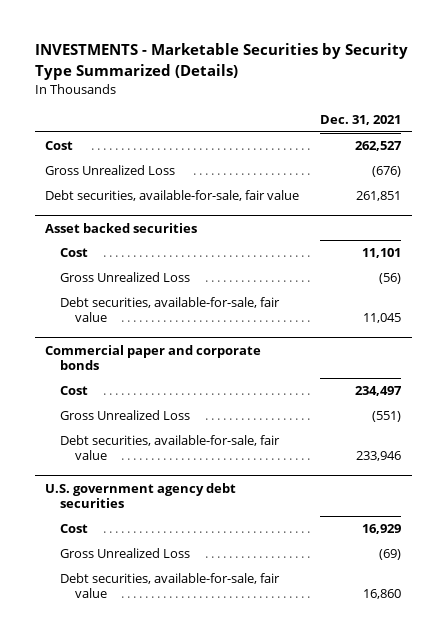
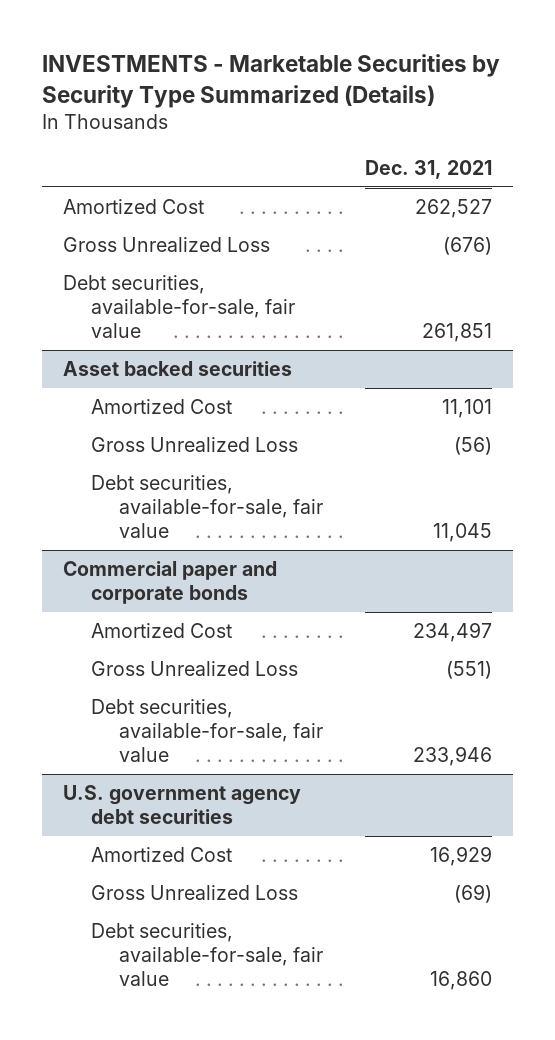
[45,140,74,150] Cost -> [62,199,204,215] Amortized Cost
[59,247,88,257] Cost -> [91,399,233,415] Amortized Cost
[59,385,88,395] Cost -> [91,623,233,639] Amortized Cost
[59,523,88,533] Cost -> [91,847,233,863] Amortized Cost

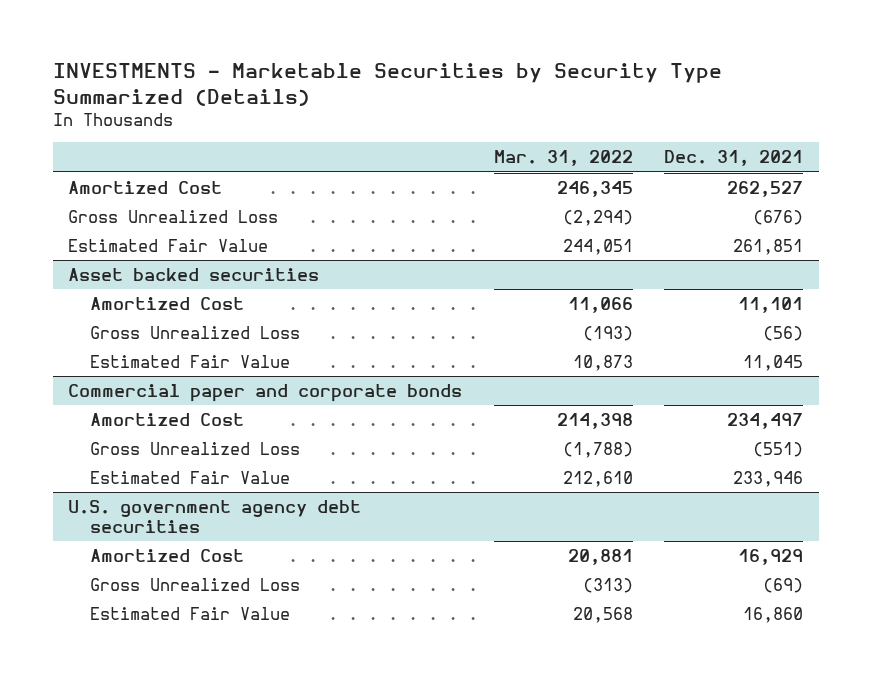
none -> [493,150,633,167] Mar. 31, 2022
[62,275,296,339] Debt securities, available-for-sale, fair value -> [68,238,269,252] Estimated Fair Value
[91,475,324,539] Debt securities, available-for-sale, fair value -> [89,354,290,368] Estimated Fair Value
[91,699,324,763] Debt securities, available-for-sale, fair value -> [89,470,290,484] Estimated Fair Value
[91,923,324,987] Debt securities, available-for-sale, fair value -> [89,606,290,620] Estimated Fair Value

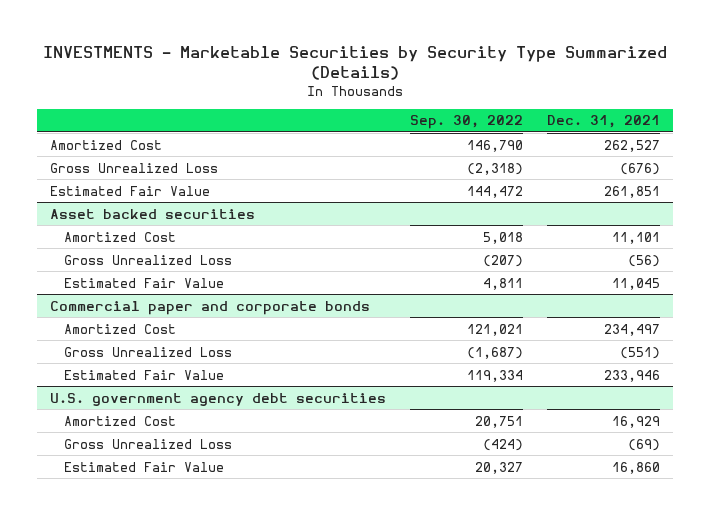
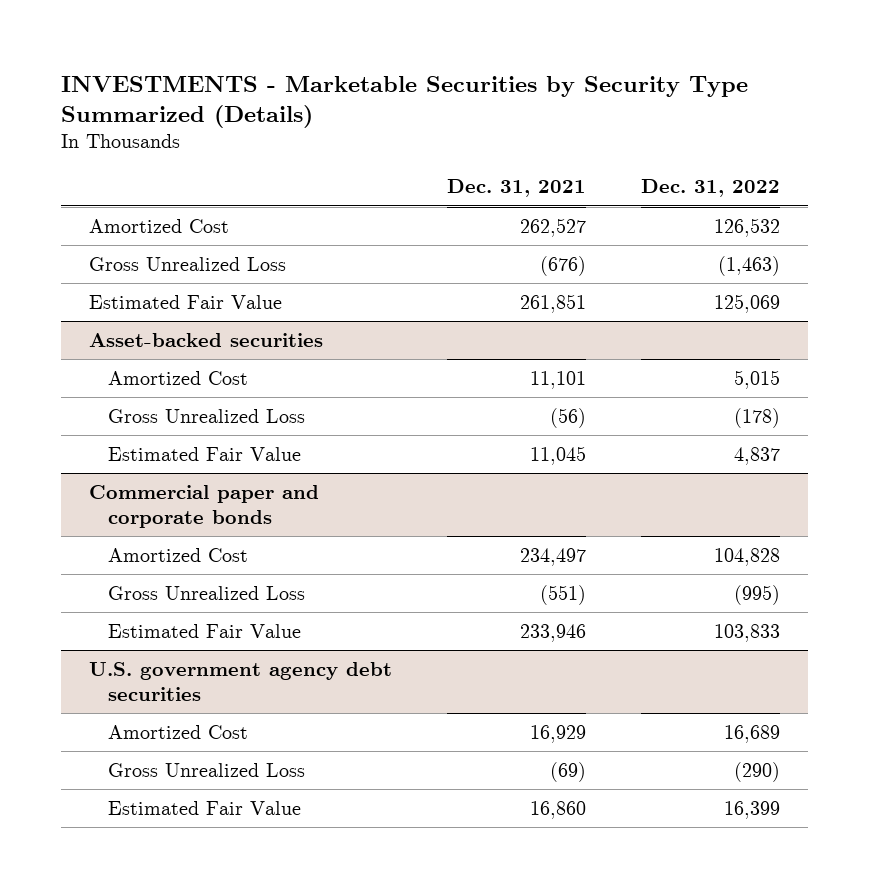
[409,115,523,130] Sep. 30, 2022 -> none
none -> [641,179,781,198] Dec. 31, 2022
[49,208,255,219] Asset backed securities -> [89,332,324,347] Asset-backed securities

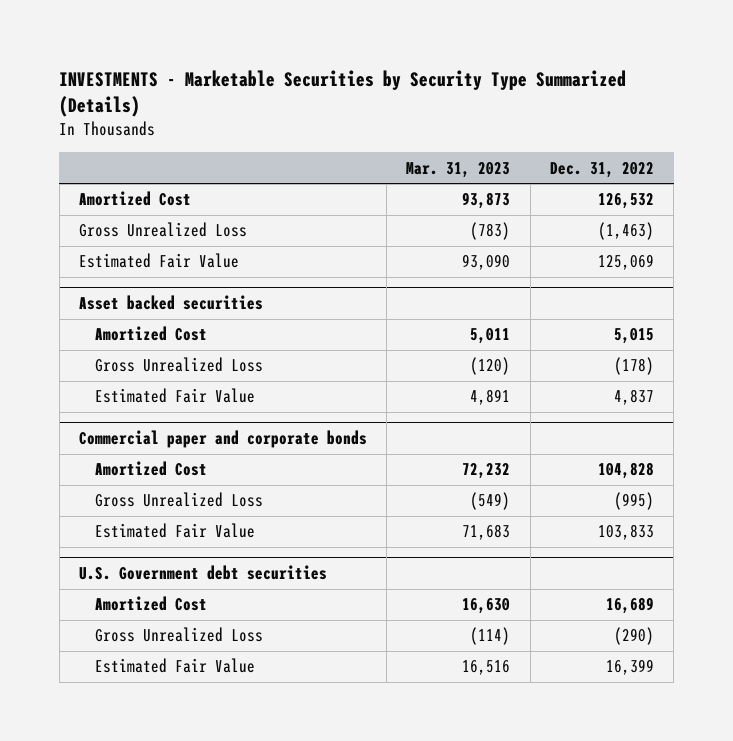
[447,179,587,198] Dec. 31, 2021 -> none
none -> [406,161,511,178] Mar. 31, 2023
[89,332,324,347] Asset-backed securities -> [78,295,263,311] Asset backed securities
[89,661,393,701] U.S. government agency debt securities -> [78,565,327,581] U.S. Government debt securities

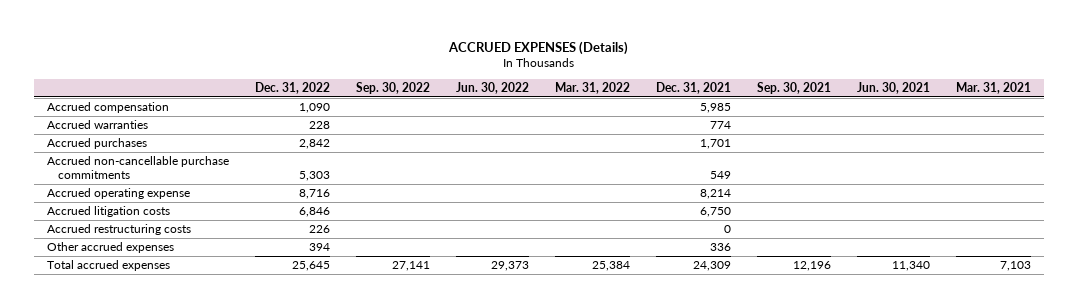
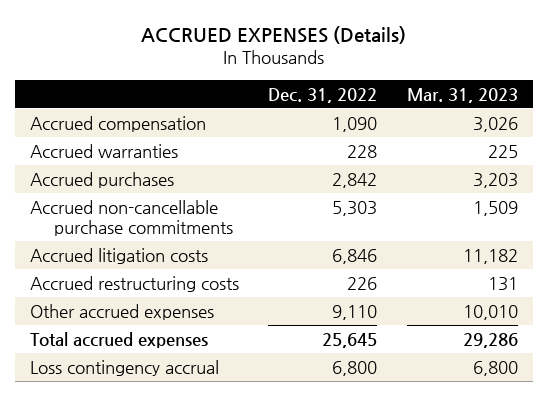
[356,81,431,94] Sep. 30, 2022 -> none
[456,81,530,94] Jun. 30, 2022 -> none
[555,81,631,94] Mar. 31, 2022 -> none
[656,81,732,94] Dec. 31, 2021 -> none
[757,81,832,94] Sep. 30, 2021 -> none
[857,81,931,94] Jun. 30, 2021 -> none
[956,81,1032,94] Mar. 31, 2021 -> none
none -> [407,87,519,103] Mar. 31, 2023
[47,188,191,200] Accrued operating expense -> none
[309,243,331,252] 394 -> [332,304,378,320] 9,110
none -> [29,359,219,376] Loss contingency accrual

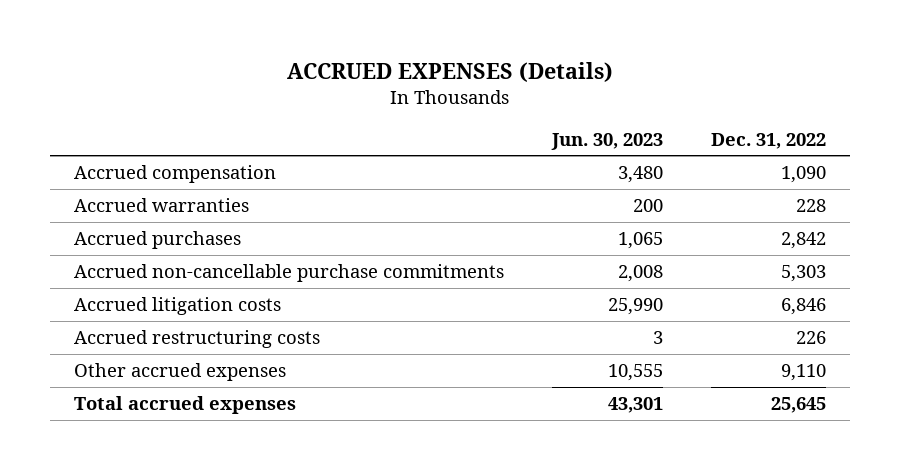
[407,87,519,103] Mar. 31, 2023 -> none
none -> [551,132,664,150] Jun. 30, 2023
[29,359,219,376] Loss contingency accrual -> none

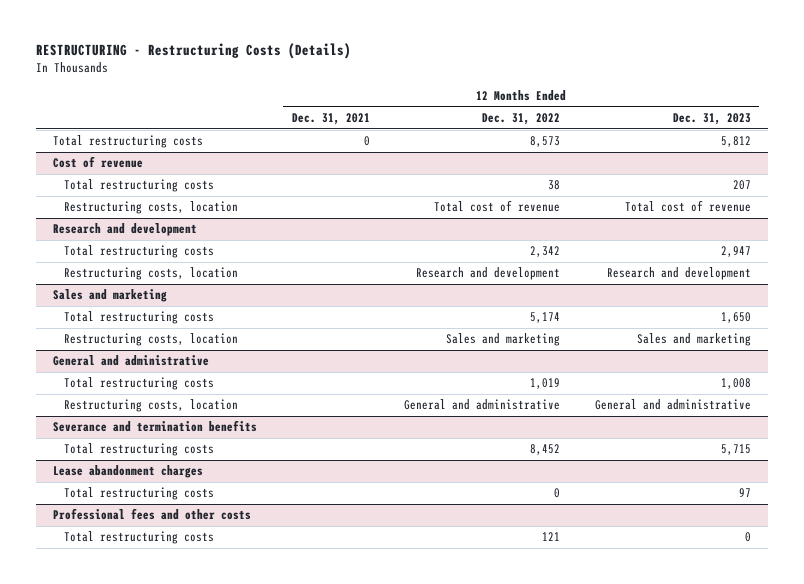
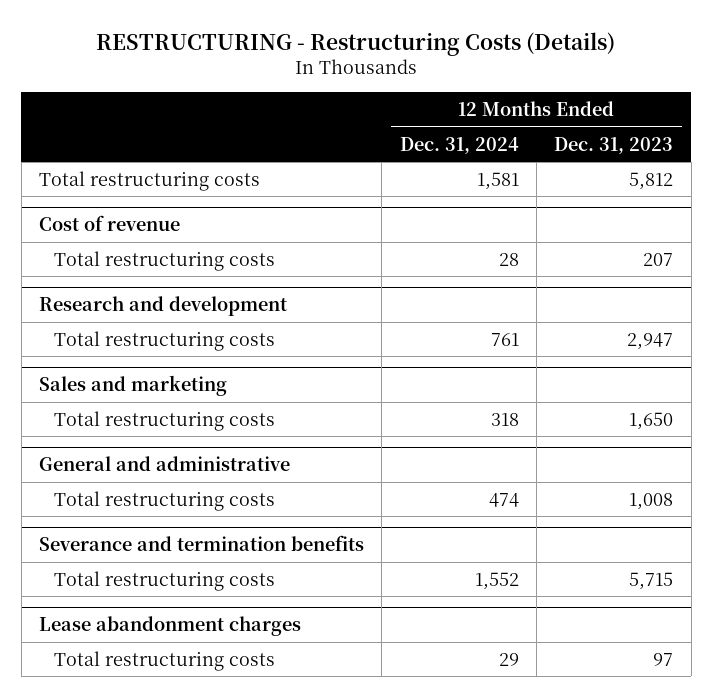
[291,113,370,126] Dec. 31, 2021 -> none
[482,113,561,126] Dec. 31, 2022 -> none
none -> [399,136,519,154] Dec. 31, 2024
[64,201,239,215] Restructuring costs, location -> none
[64,267,239,281] Restructuring costs, location -> none
[64,333,239,347] Restructuring costs, location -> none
[64,399,239,413] Restructuring costs, location -> none
[53,508,252,521] Professional fees and other costs -> none
[64,531,215,545] Total restructuring costs -> none

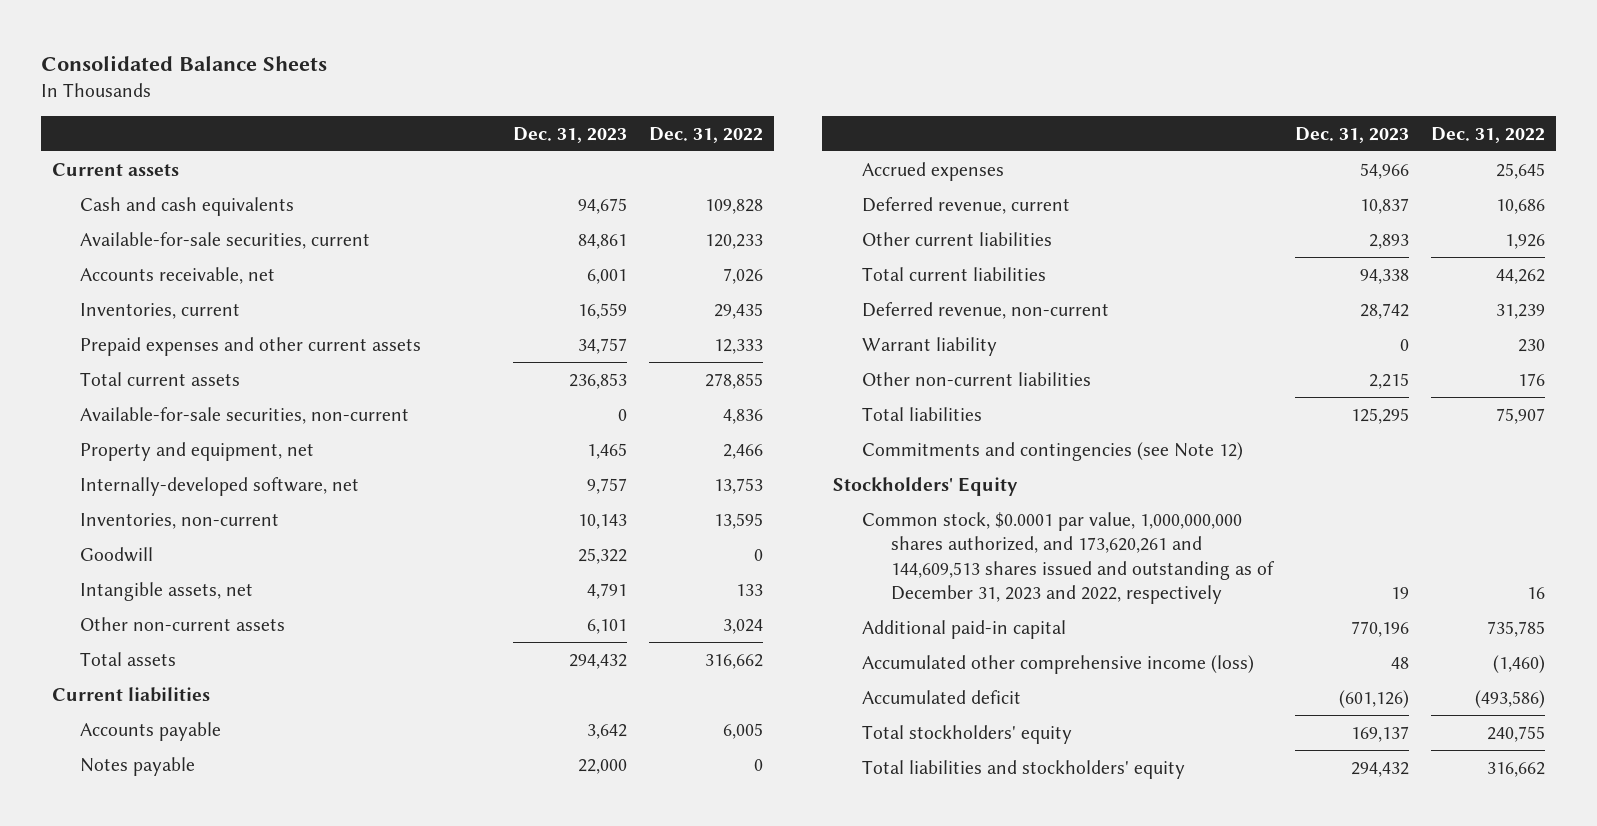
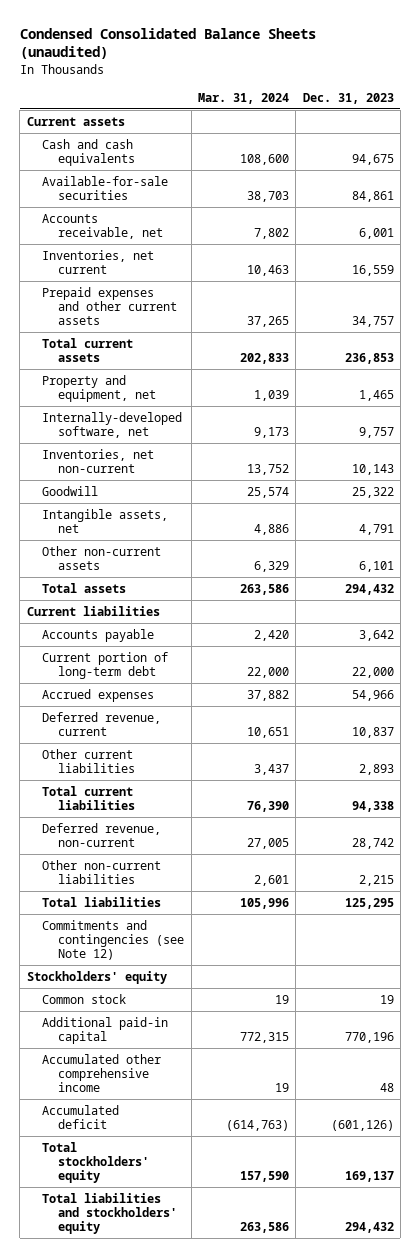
[40,54,327,71] Consolidated Balance Sheets -> [19,27,316,60] Condensed Consolidated Balance Sheets (unaudited)
[649,126,764,143] Dec. 31, 2022 -> none
none -> [197,92,289,104] Mar. 31, 2024
[80,231,371,249] Available-for-sale securities, current -> [42,175,169,201] Available-for-sale securities
[80,302,241,319] Inventories, current -> [42,249,155,275] Inventories, net current
[80,406,410,424] Available-for-sale securities, non-current -> none
[80,512,280,529] Inventories, non-current -> [42,448,155,474] Inventories, net non-current
[80,756,196,776] Notes payable -> none
none -> [42,651,169,680] Current portion of long-term debt
[862,336,998,356] Warrant liability -> none
[833,476,1019,496] Stockholders' Equity -> [26,970,167,984] Stockholders' equity
[862,511,1275,604] Common stock, $0.0001 par value, 1,000,000,000 shares authorized, and 173,620,261 and 144,609,513 shares issued and outstanding as of December 31, 2023 and 2022, respectively -> [42,993,127,1004] Common stock
[862,654,1255,674] Accumulated other comprehensive income (loss) -> [42,1053,162,1093] Accumulated other comprehensive income

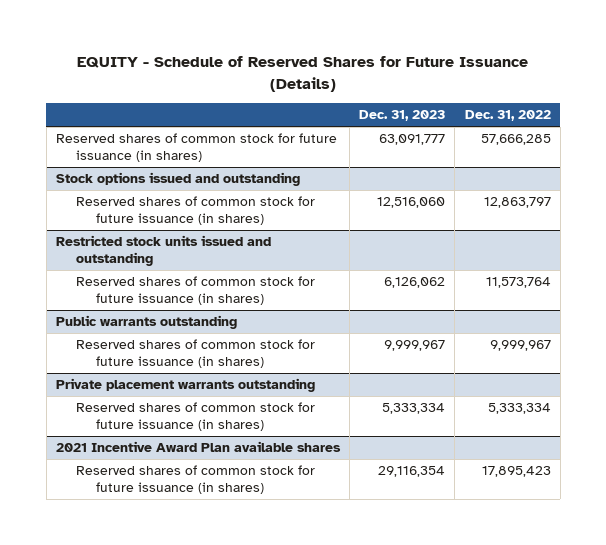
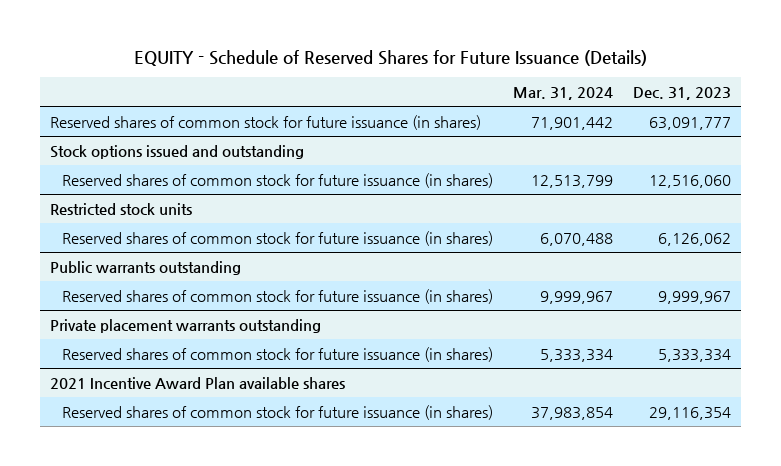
[464,110,551,122] Dec. 31, 2022 -> none
none -> [513,86,614,100] Mar. 31, 2024
[55,235,271,266] Restricted stock units issued and outstanding -> [50,202,193,215] Restricted stock units

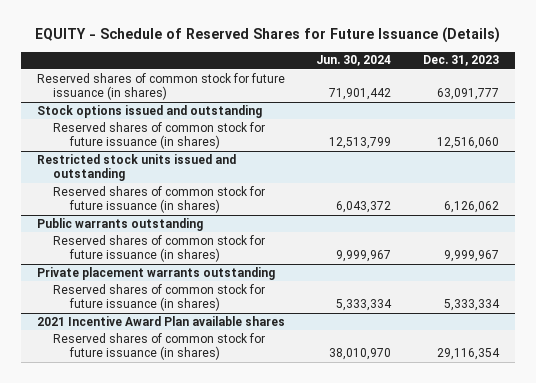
[513,86,614,100] Mar. 31, 2024 -> none
none -> [316,55,392,67] Jun. 30, 2024
[50,202,193,215] Restricted stock units -> [36,153,236,182] Restricted stock units issued and outstanding

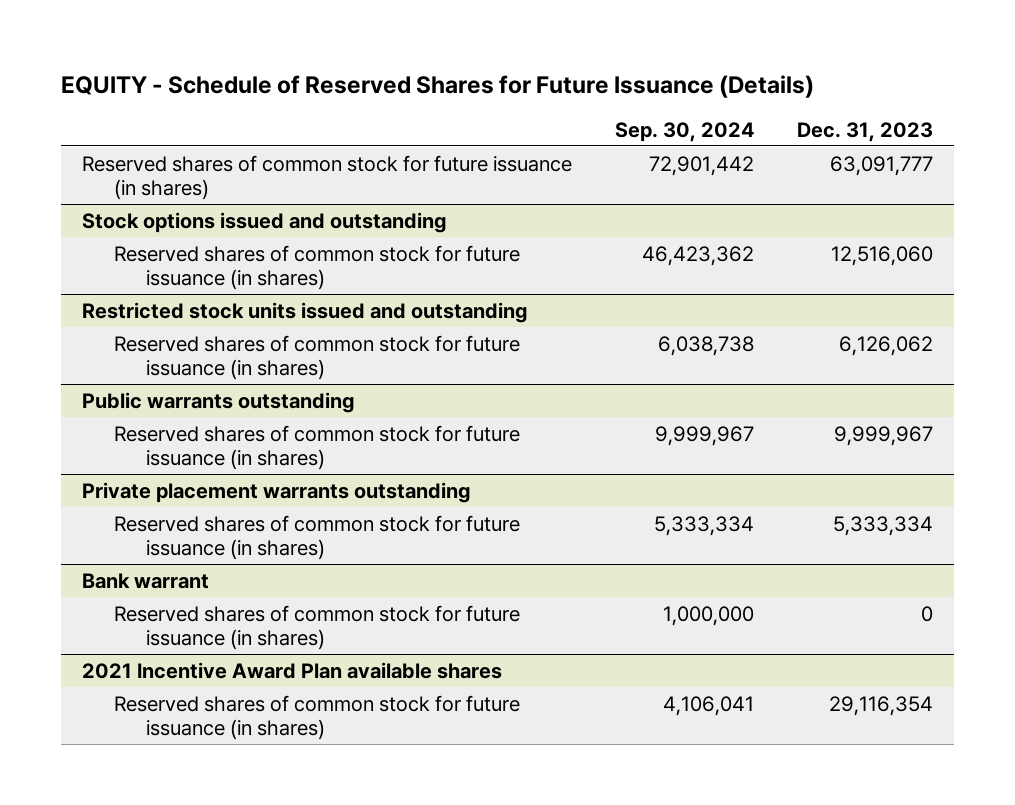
[316,55,392,67] Jun. 30, 2024 -> none
none -> [614,121,754,142] Sep. 30, 2024
none -> [82,572,210,589] Bank warrant
none -> [114,604,521,651] Reserved shares of common stock for future issuance (in shares)

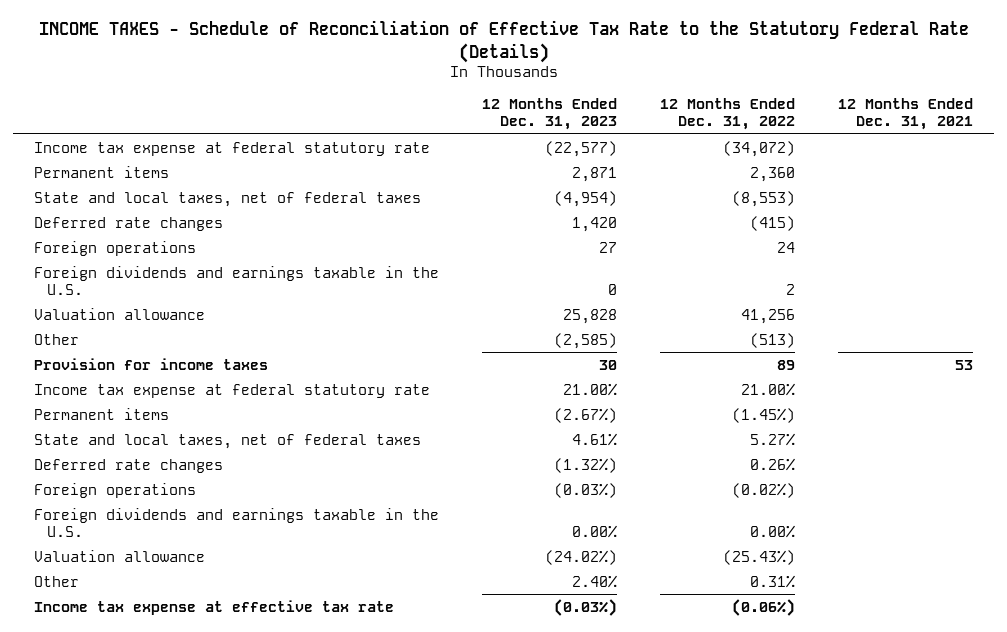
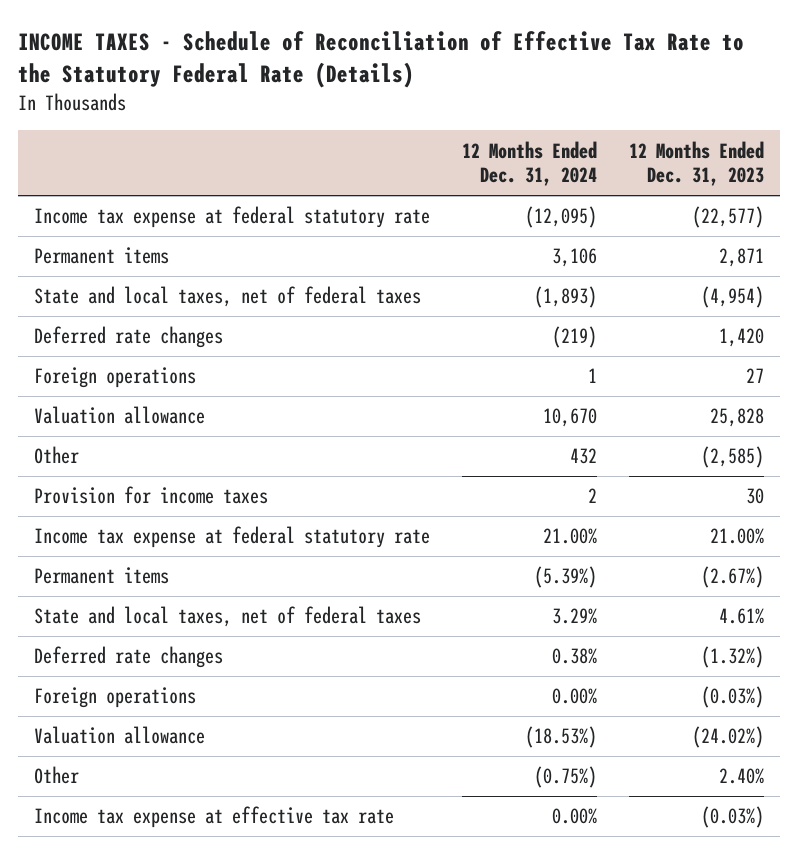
[660,97,796,131] 12 Months Ended Dec. 31, 2022 -> none
[837,97,973,131] 12 Months Ended Dec. 31, 2021 -> none
none -> [462,140,598,187] 12 Months Ended Dec. 31, 2024
[34,265,440,295] Foreign dividends and earnings taxable in the U.S. -> none
[34,507,440,537] Foreign dividends and earnings taxable in the U.S. -> none

